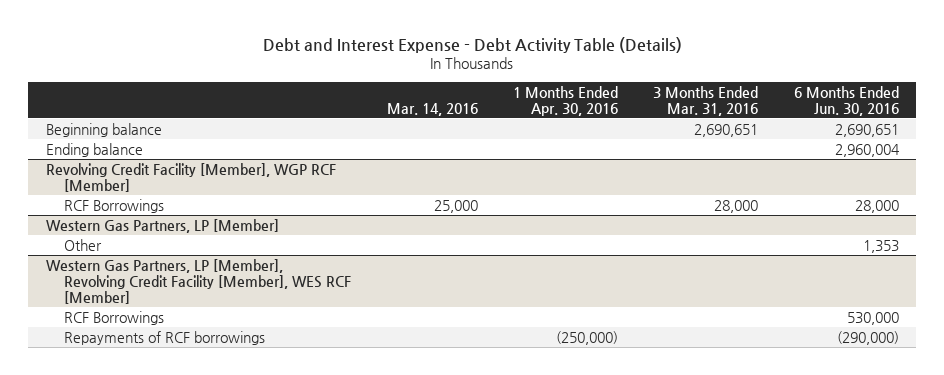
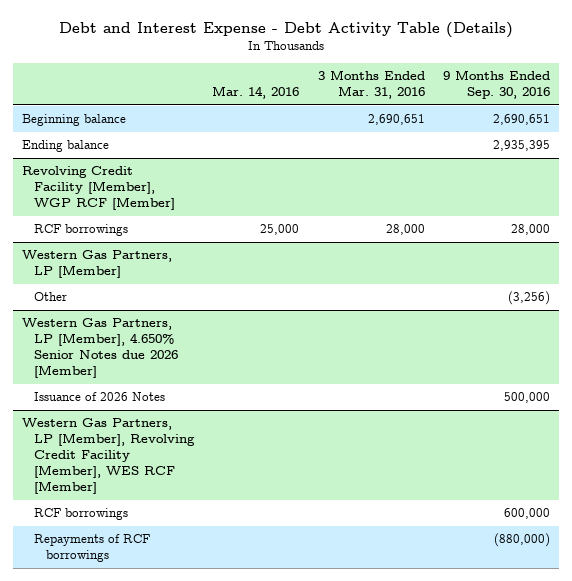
[512,85,618,116] 1 Months Ended Apr. 30, 2016 -> none
[793,85,899,116] 6 Months Ended Jun. 30, 2016 -> none
none -> [443,70,551,100] 9 Months Ended Sep. 30, 2016
[64,198,165,213] RCF Borrowings -> [33,224,128,237] RCF borrowings
none -> [22,318,178,379] Western Gas Partners, LP [Member], 4.650% Senior Notes due 2026 [Member]
none -> [33,392,165,402] Issuance of 2026 Notes
[64,310,165,325] RCF Borrowings -> [33,508,128,521] RCF borrowings

